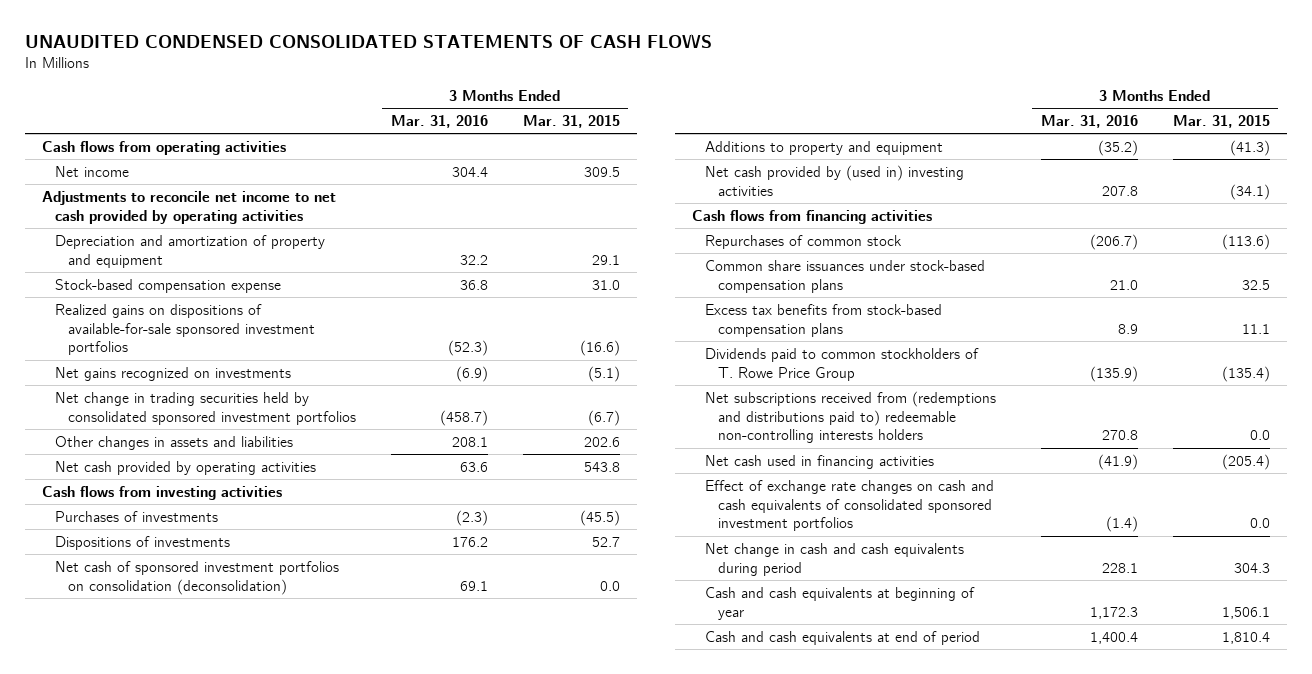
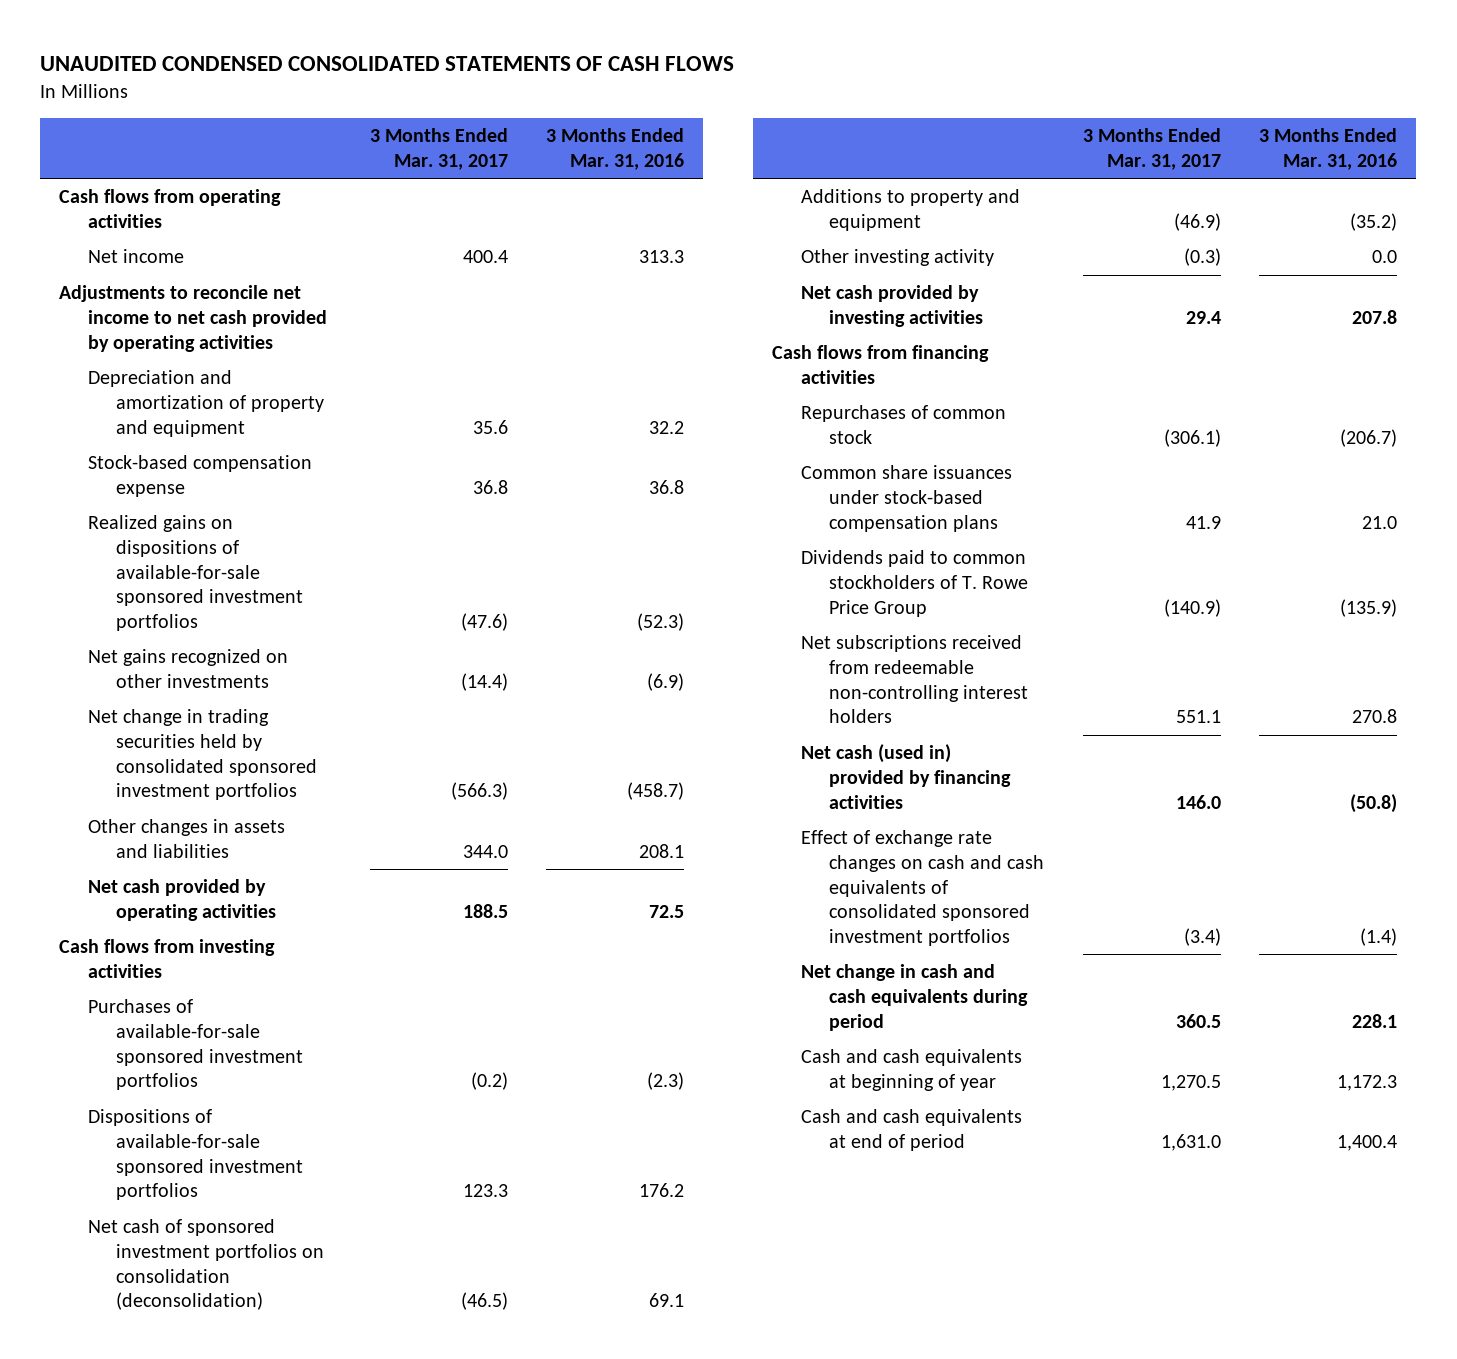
[522,114,620,128] Mar. 31, 2015 -> none
none -> [369,128,508,171] 3 Months Ended Mar. 31, 2017
[451,166,488,177] 304.4 -> [639,250,685,264] 313.3
[54,366,291,381] Net gains recognized on investments -> [87,649,288,688] Net gains recognized on other investments
[459,461,488,472] 63.6 -> [649,904,685,918] 72.5
[54,510,218,522] Purchases of investments -> none
none -> [87,999,304,1091] Purchases of available-for-sale sponsored investment portfolios
[54,535,230,550] Dispositions of investments -> [87,1109,304,1201] Dispositions of available-for-sale sponsored investment portfolios
none -> [800,249,994,267] Other investing activity
[704,164,964,196] Net cash provided by (used in) investing activities -> [800,285,984,327] Net cash provided by investing activities
[704,303,942,337] Excess tax benefits from stock-based compensation plans -> none
[704,390,996,444] Net subscriptions received from (redemptions and distributions paid to) redeemable non-controlling interests holders -> [800,635,1029,724] Net subscriptions received from redeemable non-controlling interest holders
[704,454,934,469] Net cash used in financing activities -> [800,744,1012,809] Net cash (used in) provided by financing activities
[1097,453,1138,470] (41.9) -> [1350,793,1398,813] (50.8)

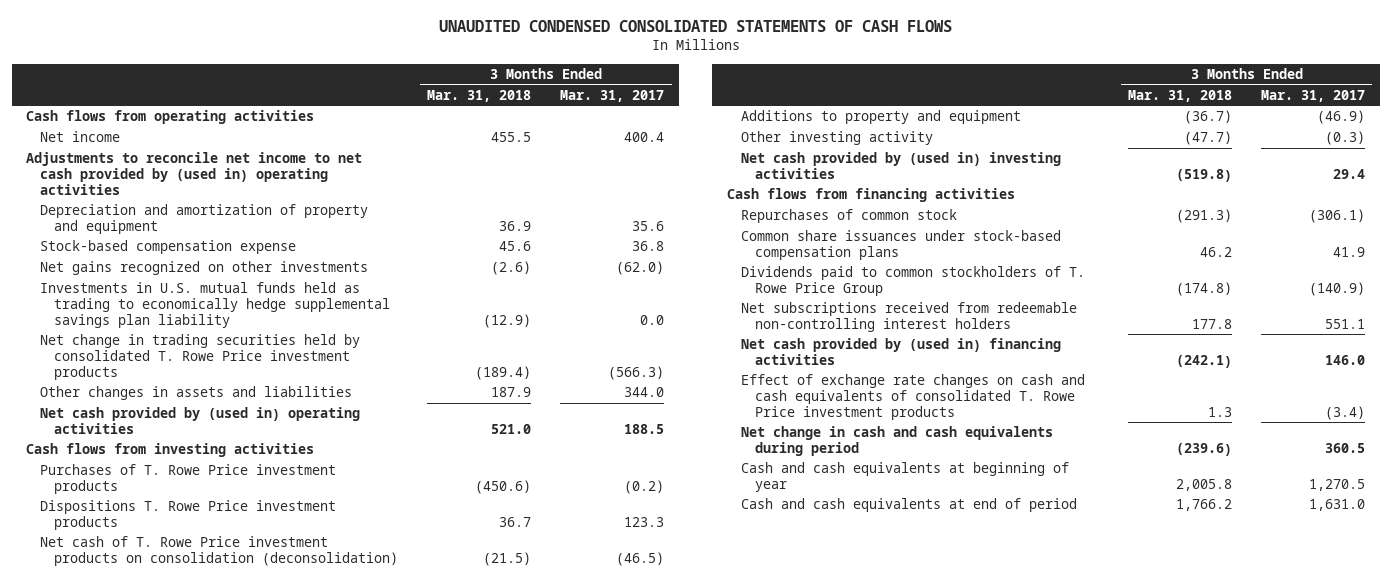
[546,128,685,171] 3 Months Ended Mar. 31, 2016 -> none
none -> [427,89,532,102] Mar. 31, 2018
[59,285,327,352] Adjustments to reconcile net income to net cash provided by operating activities -> [26,152,363,195] Adjustments to reconcile net income to net cash provided by (used in) operating activities
[87,515,304,631] Realized gains on dispositions of available-for-sale sponsored investment portfolios -> none
[460,672,508,691] (14.4) -> [616,261,665,276] (62.0)
none -> [40,282,391,328] Investments in U.S. mutual funds held as trading to economically hedge supplemental savings plan liability
[87,709,318,801] Net change in trading securities held by consolidated sponsored investment portfolios -> [40,334,361,380] Net change in trading securities held by consolidated T. Rowe Price investment products
[87,879,277,921] Net cash provided by operating activities -> [40,407,361,434] Net cash provided by (used in) operating activities
[87,999,304,1091] Purchases of available-for-sale sponsored investment portfolios -> none
none -> [40,464,337,494] Purchases of T. Rowe Price investment products
[87,1109,304,1201] Dispositions of available-for-sale sponsored investment portfolios -> [40,500,337,530] Dispositions T. Rowe Price investment products
[87,1219,325,1311] Net cash of sponsored investment portfolios on consolidation (deconsolidation) -> [40,536,399,566] Net cash of T. Rowe Price investment products on consolidation (deconsolidation)
[800,285,984,327] Net cash provided by investing activities -> [741,152,1062,179] Net cash provided by (used in) investing activities
[800,744,1012,809] Net cash (used in) provided by financing activities -> [741,338,1062,365] Net cash provided by (used in) financing activities
[800,830,1045,946] Effect of exchange rate changes on cash and cash equivalents of consolidated sponsored investment portfolios -> [741,374,1086,420] Effect of exchange rate changes on cash and cash equivalents of consolidated T. Rowe Price investment products

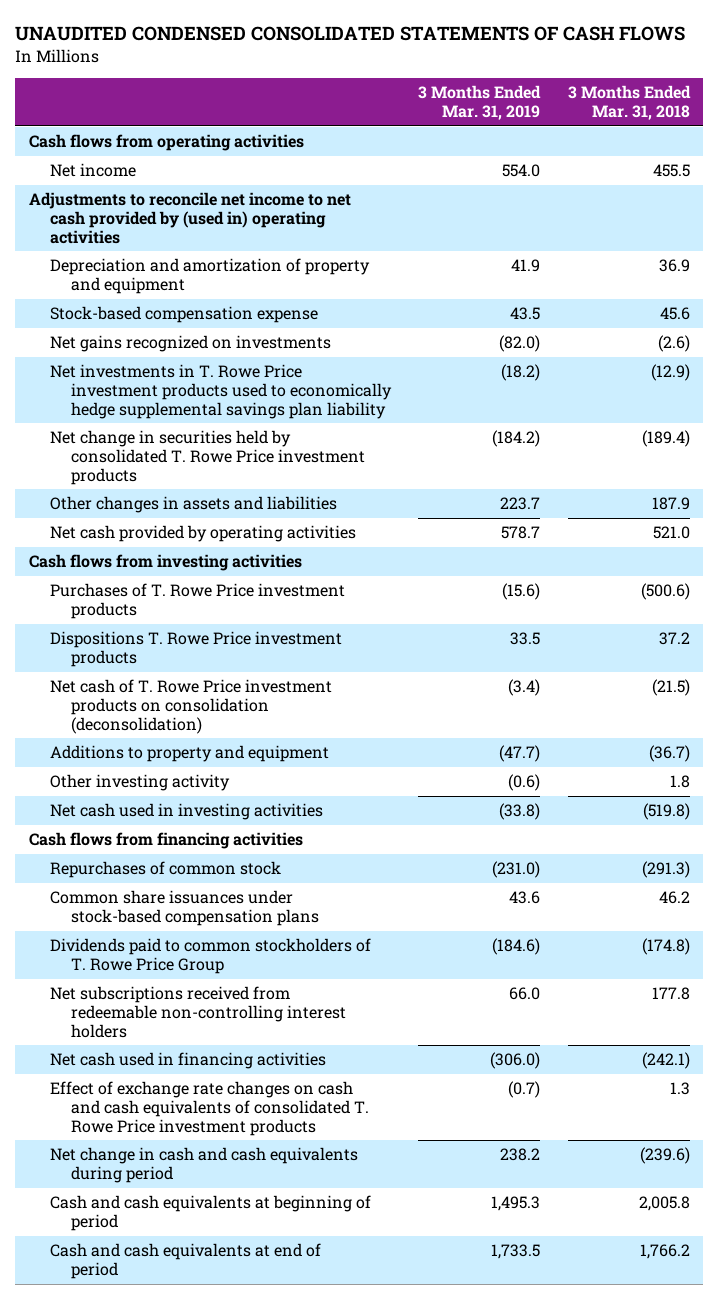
[560,89,665,102] Mar. 31, 2017 -> none
none -> [418,85,542,121] 3 Months Ended Mar. 31, 2019
[40,261,369,276] Net gains recognized on other investments -> [49,335,331,353] Net gains recognized on investments
[40,282,391,328] Investments in U.S. mutual funds held as trading to economically hedge supplemental savings plan liability -> [49,364,392,419] Net investments in T. Rowe Price investment products used to economically hedge supplemental savings plan liability
[40,334,361,380] Net change in trading securities held by consolidated T. Rowe Price investment products -> [49,430,365,485] Net change in securities held by consolidated T. Rowe Price investment products
[40,407,361,434] Net cash provided by (used in) operating activities -> [49,525,356,543] Net cash provided by operating activities
[475,479,532,494] (450.6) -> [640,583,690,601] (500.6)
[499,516,532,527] 36.7 -> [658,632,690,646] 37.2
[1184,131,1233,146] (47.7) -> [669,775,690,789] 1.8
[741,152,1062,179] Net cash provided by (used in) investing activities -> [49,803,323,821] Net cash used in investing activities
[741,338,1062,365] Net cash provided by (used in) financing activities -> [49,1052,326,1070] Net cash used in financing activities
[741,462,1070,492] Cash and cash equivalents at beginning of year -> [49,1195,371,1231] Cash and cash equivalents at beginning of period

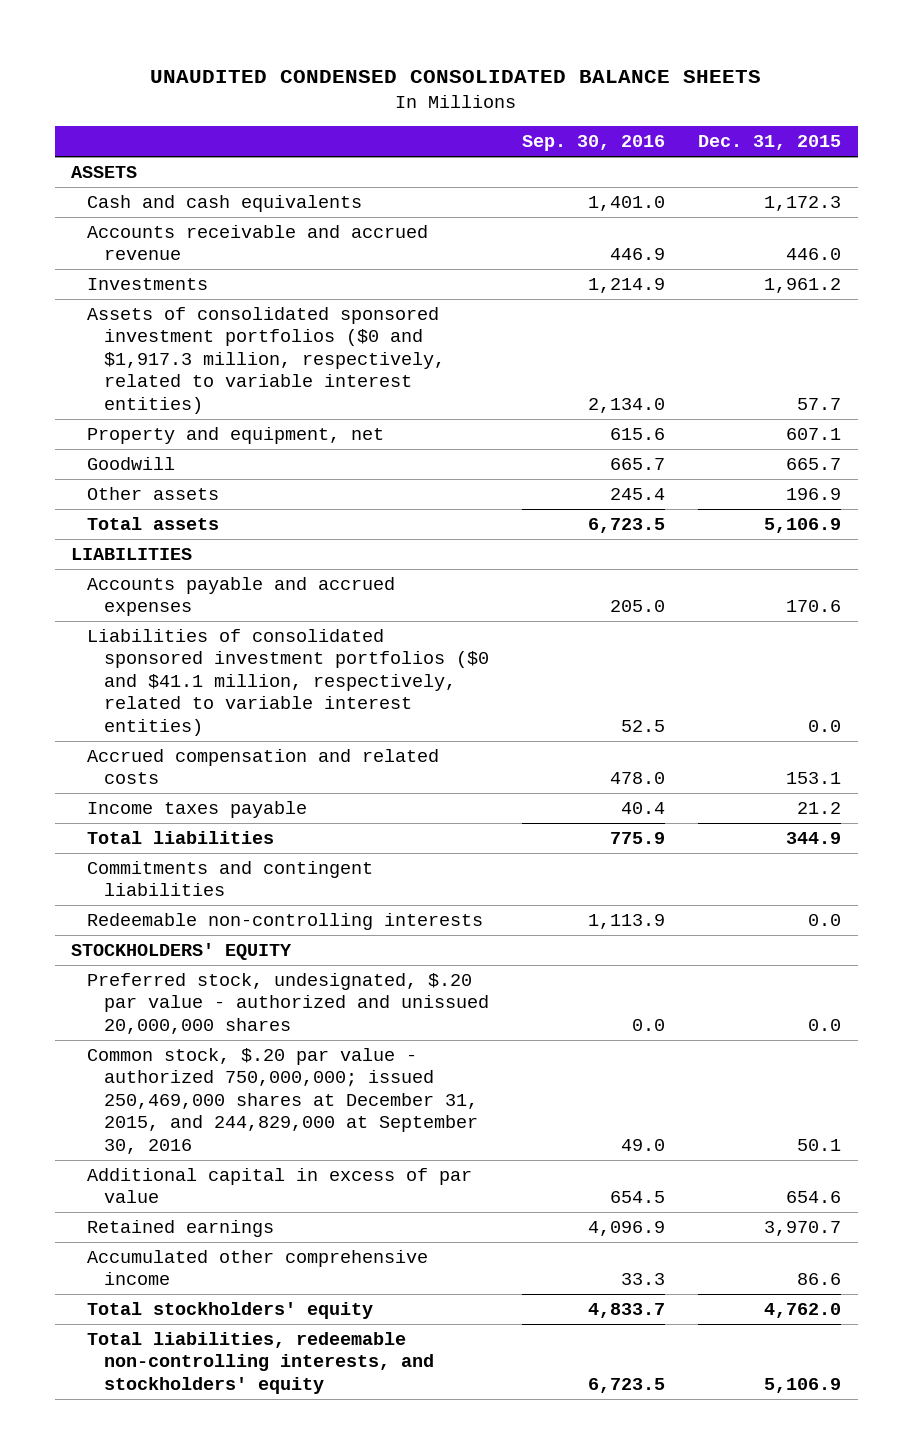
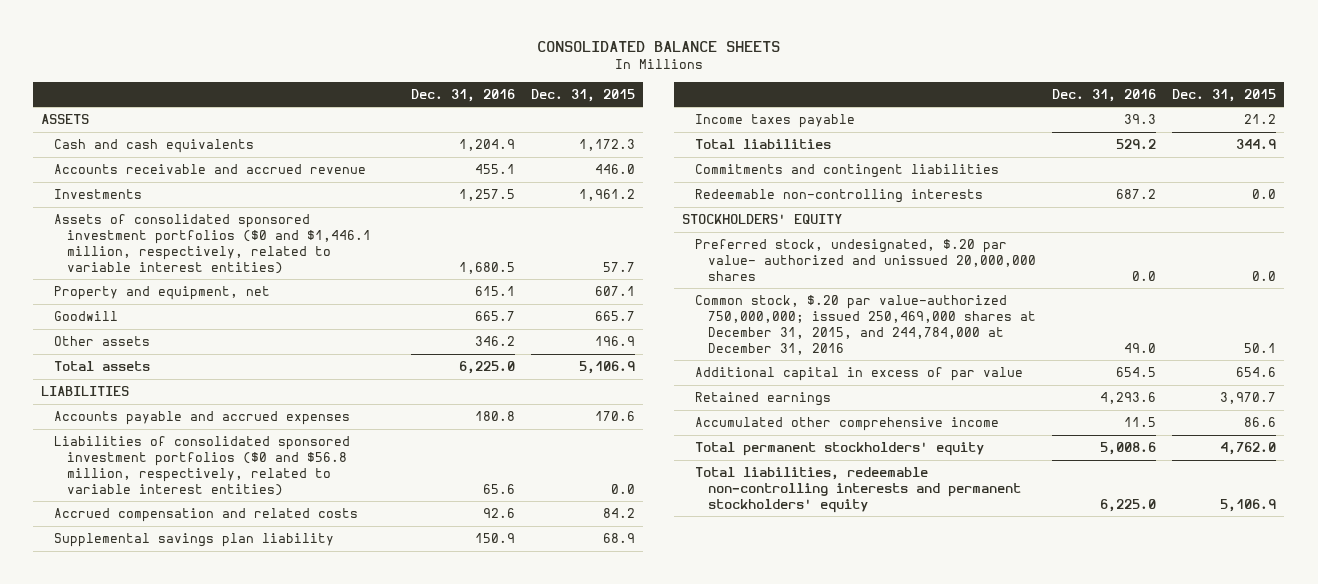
[150,69,762,83] UNAUDITED CONDENSED CONSOLIDATED BALANCE SHEETS -> [536,41,780,53] CONSOLIDATED BALANCE SHEETS
[521,135,665,152] Sep. 30, 2016 -> none
none -> [411,88,516,102] Dec. 31, 2016
[87,307,445,414] Assets of consolidated sponsored investment portfolios ($0 and $1,917.3 million, respectively, related to variable interest entities) -> [54,213,371,274] Assets of consolidated sponsored investment portfolios ($0 and $1,446.1 million, respectively, related to variable interest entities)
[87,629,489,736] Liabilities of consolidated sponsored investment portfolios ($0 and $41.1 million, respectively, related to variable interest entities) -> [54,435,351,496] Liabilities of consolidated sponsored investment portfolios ($0 and $56.8 million, respectively, related to variable interest entities)
[786,772,842,785] 153.1 -> [603,507,636,518] 84.2
none -> [54,532,335,547] Supplemental savings plan liability
[87,973,489,1034] Preferred stock, undesignated, $.20 par value - authorized and unissued 20,000,000 shares -> [695,238,1036,281] Preferred stock, undesignated, $.20 par value- authorized and unissued 20,000,000 shares
[87,1048,478,1154] Common stock, $.20 par value - authorized 750,000,000; issued 250,469,000 shares at December 31, 2015, and 244,829,000 at September 30, 2016 -> [695,294,1036,355] Common stock, $.20 par value-authorized 750,000,000; issued 250,469,000 shares at December 31, 2015, and 244,784,000 at December 31, 2016
[87,1302,374,1320] Total stockholders' equity -> [695,441,985,456] Total permanent stockholders' equity
[87,1332,434,1394] Total liabilities, redeemable non-controlling interests, and stockholders' equity -> [695,466,1021,513] Total liabilities, redeemable non-controlling interests and permanent stockholders' equity

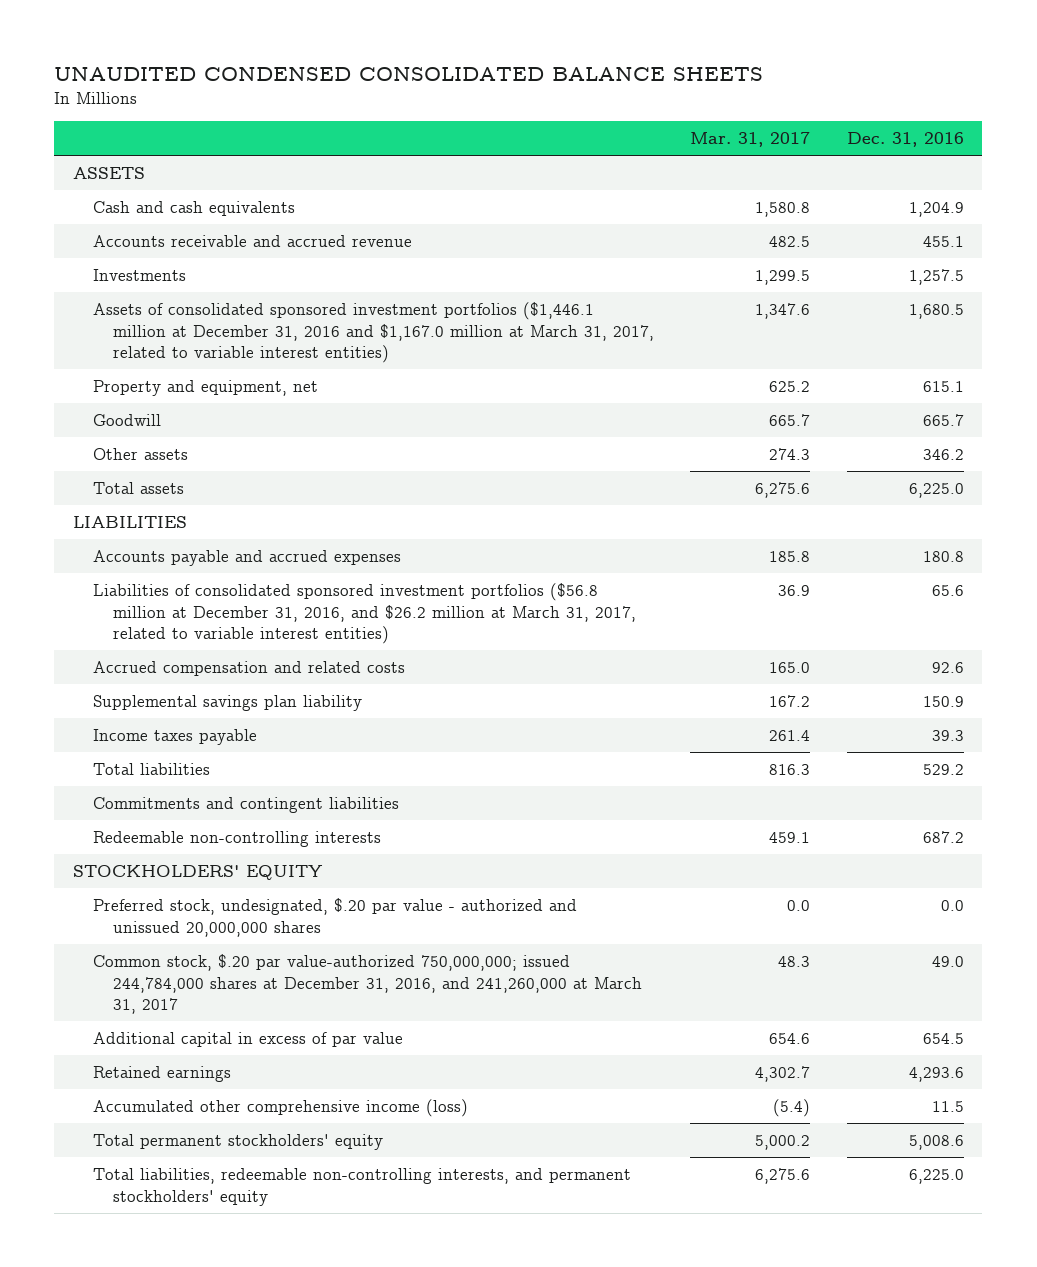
[536,41,780,53] CONSOLIDATED BALANCE SHEETS -> [54,67,764,82] UNAUDITED CONDENSED CONSOLIDATED BALANCE SHEETS
[531,88,636,102] Dec. 31, 2015 -> none
none -> [690,132,811,148] Mar. 31, 2017
[54,213,371,274] Assets of consolidated sponsored investment portfolios ($0 and $1,446.1 million, respectively, related to variable interest entities) -> [92,301,654,364] Assets of consolidated sponsored investment portfolios ($1,446.1 million at December 31, 2016 and $1,167.0 million at March 31, 2017, related to variable interest entities)
[54,435,351,496] Liabilities of consolidated sponsored investment portfolios ($0 and $56.8 million, respectively, related to variable interest entities) -> [92,582,636,645] Liabilities of consolidated sponsored investment portfolios ($56.8 million at December 31, 2016, and $26.2 million at March 31, 2017, related to variable interest entities)
[695,238,1036,281] Preferred stock, undesignated, $.20 par value- authorized and unissued 20,000,000 shares -> [92,897,577,937] Preferred stock, undesignated, $.20 par value - authorized and unissued 20,000,000 shares
[695,294,1036,355] Common stock, $.20 par value-authorized 750,000,000; issued 250,469,000 shares at December 31, 2015, and 244,784,000 at December 31, 2016 -> [92,953,642,1015] Common stock, $.20 par value-authorized 750,000,000; issued 244,784,000 shares at December 31, 2016, and 241,260,000 at March 31, 2017
[695,416,1000,431] Accumulated other comprehensive income -> [92,1098,468,1117] Accumulated other comprehensive income (loss)
[695,466,1021,513] Total liabilities, redeemable non-controlling interests and permanent stockholders' equity -> [92,1167,631,1206] Total liabilities, redeemable non-controlling interests, and permanent stockholders' equity

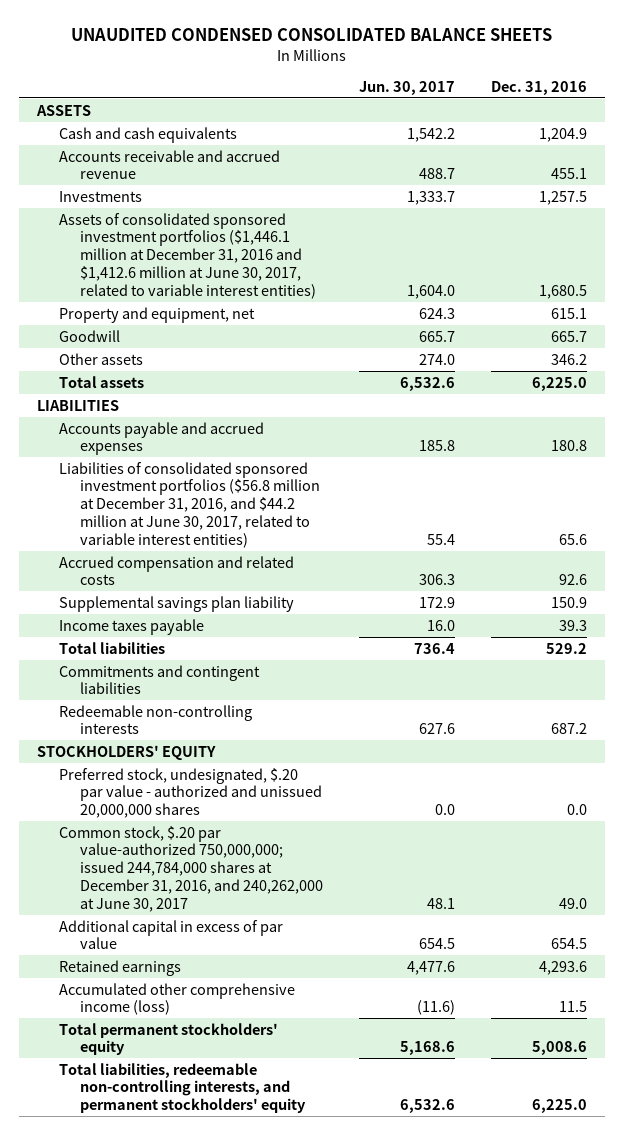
[690,132,811,148] Mar. 31, 2017 -> none
none -> [359,81,456,96] Jun. 30, 2017
[92,301,654,364] Assets of consolidated sponsored investment portfolios ($1,446.1 million at December 31, 2016 and $1,167.0 million at March 31, 2017, related to variable interest entities) -> [58,212,317,299] Assets of consolidated sponsored investment portfolios ($1,446.1 million at December 31, 2016 and $1,412.6 million at June 30, 2017, related to variable interest entities)
[92,582,636,645] Liabilities of consolidated sponsored investment portfolios ($56.8 million at December 31, 2016, and $26.2 million at March 31, 2017, related to variable interest entities) -> [58,461,321,548] Liabilities of consolidated sponsored investment portfolios ($56.8 million at December 31, 2016, and $44.2 million at June 30, 2017, related to variable interest entities)
[92,953,642,1015] Common stock, $.20 par value-authorized 750,000,000; issued 244,784,000 shares at December 31, 2016, and 241,260,000 at March 31, 2017 -> [58,825,324,912] Common stock, $.20 par value-authorized 750,000,000; issued 244,784,000 shares at December 31, 2016, and 240,262,000 at June 30, 2017

